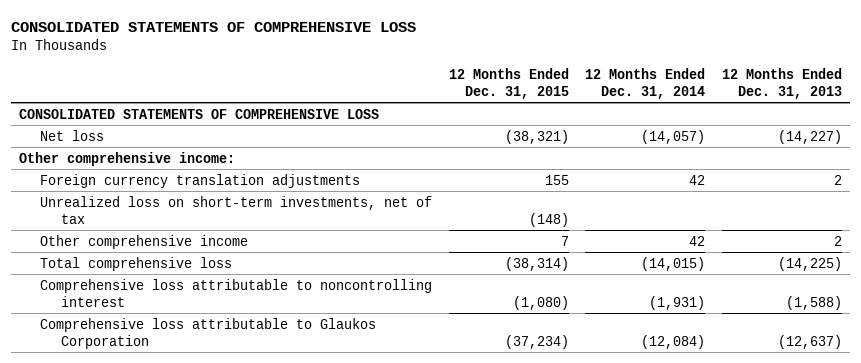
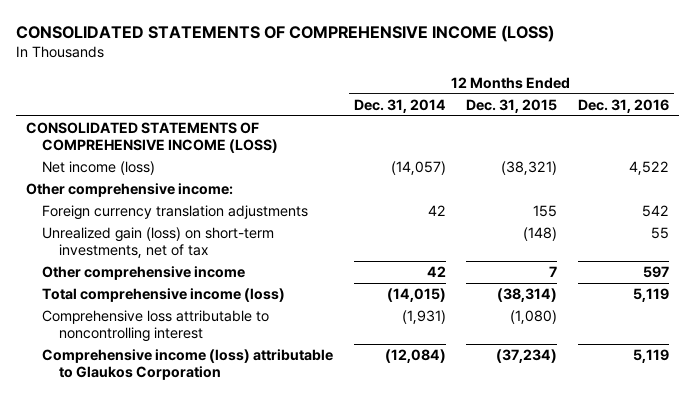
[10,21,416,32] CONSOLIDATED STATEMENTS OF COMPREHENSIVE LOSS -> [15,24,554,42] CONSOLIDATED STATEMENTS OF COMPREHENSIVE INCOME (LOSS)
[721,67,842,99] 12 Months Ended Dec. 31, 2013 -> none
none -> [577,98,669,113] Dec. 31, 2016
[19,108,380,119] CONSOLIDATED STATEMENTS OF COMPREHENSIVE LOSS -> [25,122,279,154] CONSOLIDATED STATEMENTS OF COMPREHENSIVE INCOME (LOSS)
[40,129,105,141] Net loss -> [42,161,156,176] Net income (loss)
[40,195,433,224] Unrealized loss on short-term investments, net of tax -> [42,227,275,259] Unrealized gain (loss) on short-term investments, net of tax
[40,256,233,271] Total comprehensive loss -> [42,288,286,303] Total comprehensive income (loss)
[40,317,377,349] Comprehensive loss attributable to Glaukos Corporation -> [42,349,334,381] Comprehensive income (loss) attributable to Glaukos Corporation

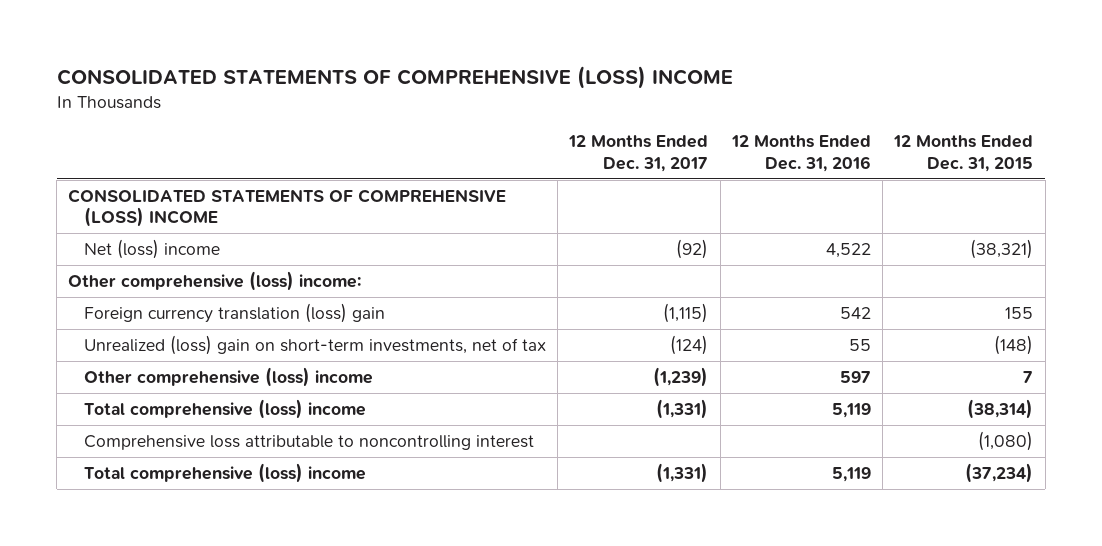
[15,24,554,42] CONSOLIDATED STATEMENTS OF COMPREHENSIVE INCOME (LOSS) -> [56,65,733,89] CONSOLIDATED STATEMENTS OF COMPREHENSIVE (LOSS) INCOME
[353,98,446,113] Dec. 31, 2014 -> none
none -> [568,135,709,172] 12 Months Ended Dec. 31, 2017
[25,122,279,154] CONSOLIDATED STATEMENTS OF COMPREHENSIVE INCOME (LOSS) -> [68,189,507,228] CONSOLIDATED STATEMENTS OF COMPREHENSIVE (LOSS) INCOME
[42,161,156,176] Net income (loss) -> [83,239,220,260] Net (loss) income
[25,183,233,198] Other comprehensive income: -> [68,271,362,292] Other comprehensive (loss) income:
[42,205,309,221] Foreign currency translation adjustments -> [83,303,385,324] Foreign currency translation (loss) gain
[42,227,275,259] Unrealized gain (loss) on short-term investments, net of tax -> [83,335,546,356] Unrealized (loss) gain on short-term investments, net of tax
[42,266,246,281] Other comprehensive income -> [83,367,373,388] Other comprehensive (loss) income
[42,288,286,303] Total comprehensive income (loss) -> [83,399,366,420] Total comprehensive (loss) income
[42,349,334,381] Comprehensive income (loss) attributable to Glaukos Corporation -> [83,463,366,484] Total comprehensive (loss) income

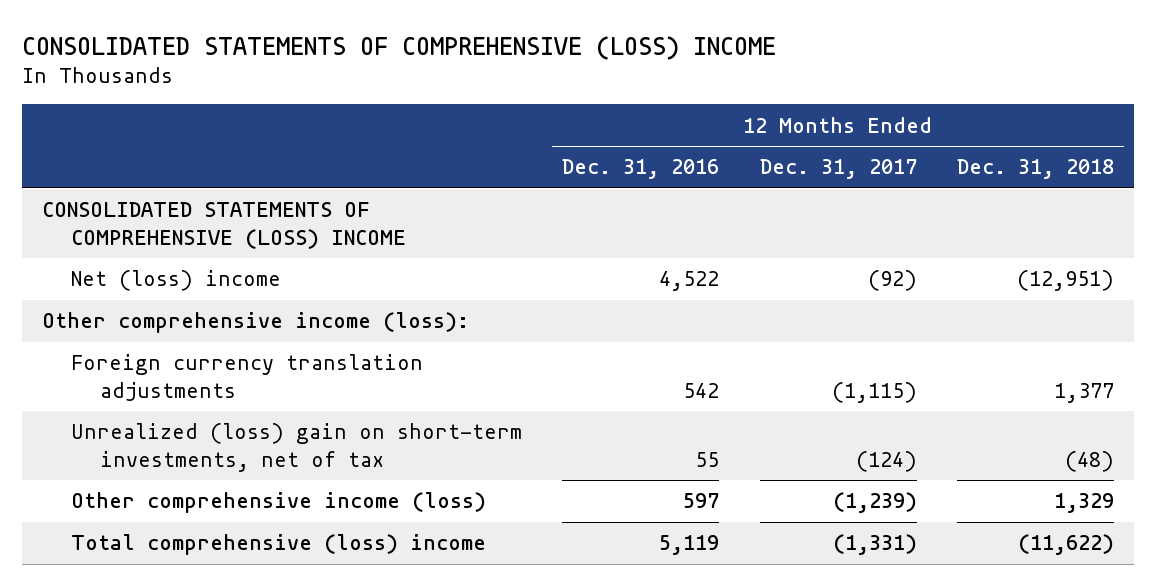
[893,135,1034,172] 12 Months Ended Dec. 31, 2015 -> none
none -> [956,159,1114,180] Dec. 31, 2018
[68,271,362,292] Other comprehensive (loss) income: -> [41,312,469,334] Other comprehensive income (loss):
[83,303,385,324] Foreign currency translation (loss) gain -> [70,354,423,401] Foreign currency translation adjustments
[83,399,366,420] Total comprehensive (loss) income -> none
[83,435,534,451] Comprehensive loss attributable to noncontrolling interest -> none
[83,367,373,388] Other comprehensive (loss) income -> [70,492,486,514] Other comprehensive income (loss)

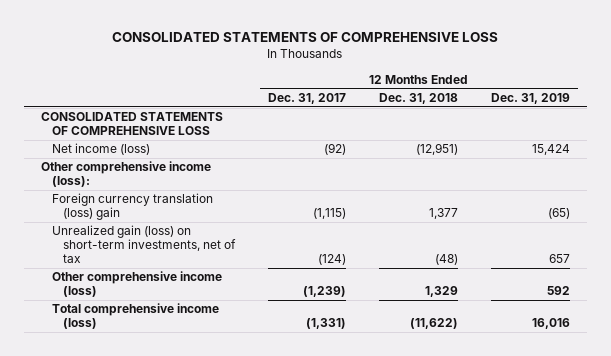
[21,35,776,60] CONSOLIDATED STATEMENTS OF COMPREHENSIVE (LOSS) INCOME -> [112,32,499,43] CONSOLIDATED STATEMENTS OF COMPREHENSIVE LOSS
[562,159,720,180] Dec. 31, 2016 -> none
none -> [491,92,571,104] Dec. 31, 2019
[41,202,406,249] CONSOLIDATED STATEMENTS OF COMPREHENSIVE (LOSS) INCOME -> [40,112,223,136] CONSOLIDATED STATEMENTS OF COMPREHENSIVE LOSS
[70,270,281,292] Net (loss) income -> [51,143,150,156] Net income (loss)
[70,354,423,401] Foreign currency translation adjustments -> [51,193,213,221] Foreign currency translation (loss) gain
[70,423,522,472] Unrealized (loss) gain on short-term investments, net of tax -> [51,225,237,264] Unrealized gain (loss) on short-term investments, net of tax
[70,534,486,556] Total comprehensive (loss) income -> [51,303,219,330] Total comprehensive income (loss)

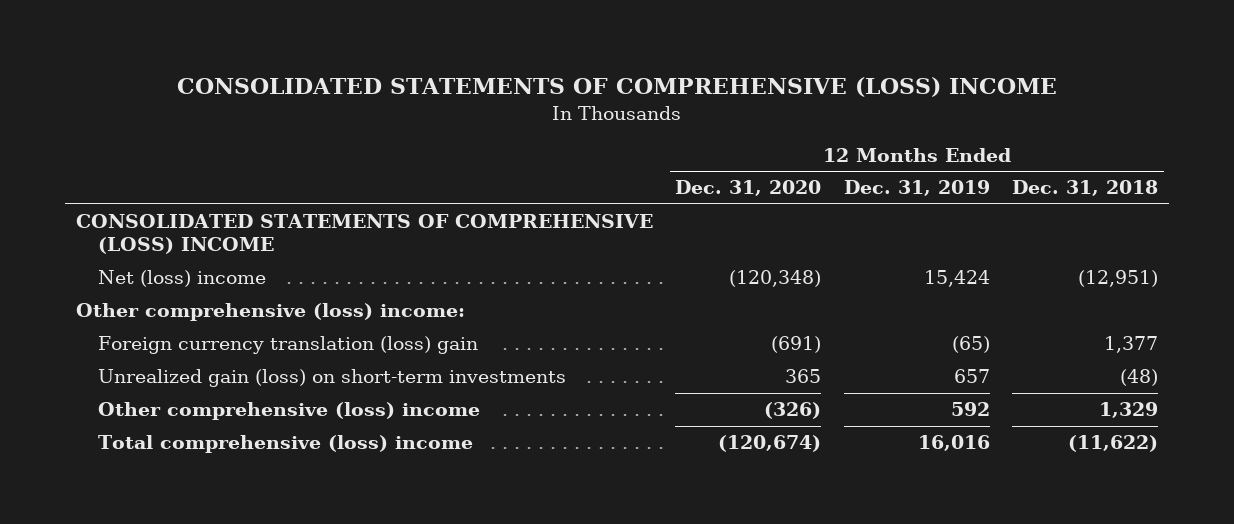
[112,32,499,43] CONSOLIDATED STATEMENTS OF COMPREHENSIVE LOSS -> [177,77,1058,98] CONSOLIDATED STATEMENTS OF COMPREHENSIVE (LOSS) INCOME
[268,92,347,104] Dec. 31, 2017 -> none
none -> [675,180,822,197] Dec. 31, 2020
[40,112,223,136] CONSOLIDATED STATEMENTS OF COMPREHENSIVE LOSS -> [76,214,654,255] CONSOLIDATED STATEMENTS OF COMPREHENSIVE (LOSS) INCOME
[51,143,150,156] Net income (loss) -> [97,270,266,288] Net (loss) income
[40,161,211,188] Other comprehensive income (loss): -> [76,303,466,322] Other comprehensive (loss) income:
[51,225,237,264] Unrealized gain (loss) on short-term investments, net of tax -> [97,369,566,388] Unrealized gain (loss) on short-term investments
[51,271,222,298] Other comprehensive income (loss) -> [97,402,480,421] Other comprehensive (loss) income
[51,303,219,330] Total comprehensive income (loss) -> [97,435,473,454] Total comprehensive (loss) income

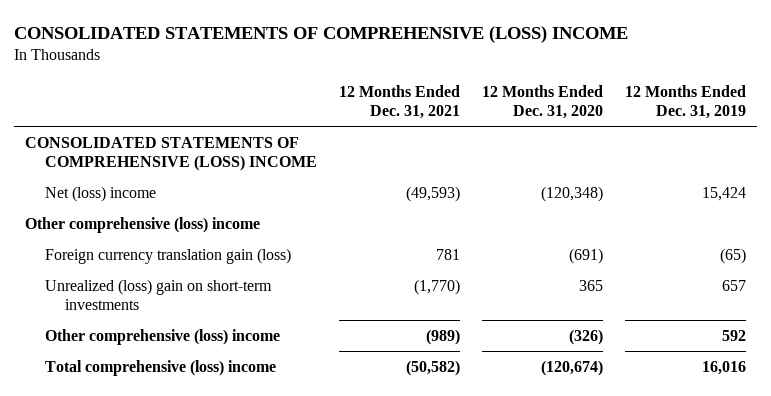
[1012,180,1159,197] Dec. 31, 2018 -> none
none -> [338,84,460,119] 12 Months Ended Dec. 31, 2021
[76,303,466,322] Other comprehensive (loss) income: -> [25,216,261,233] Other comprehensive (loss) income
[97,336,478,355] Foreign currency translation (loss) gain -> [44,247,291,264] Foreign currency translation gain (loss)
[97,369,566,388] Unrealized gain (loss) on short-term investments -> [44,278,272,310] Unrealized (loss) gain on short-term investments

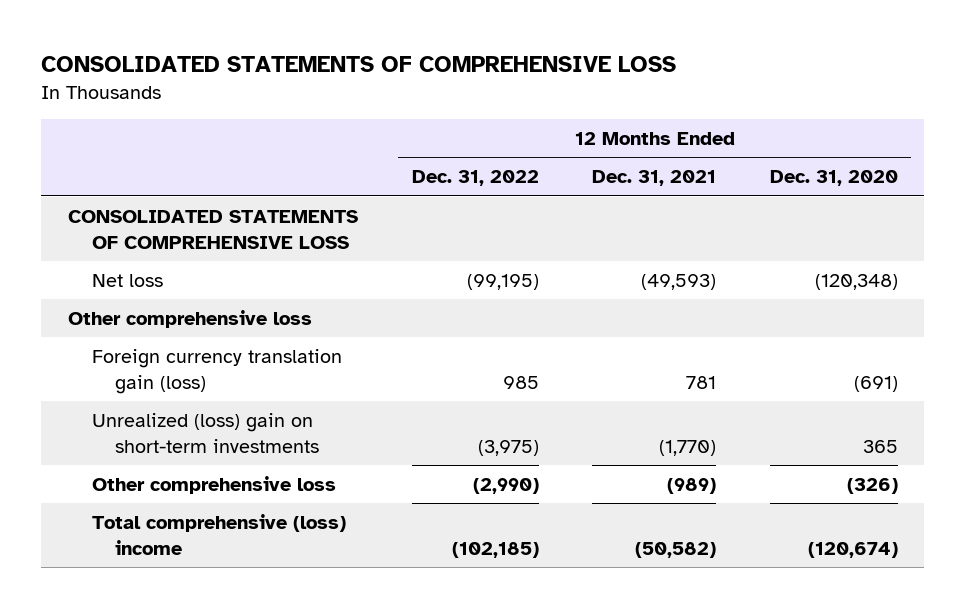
[14,25,629,43] CONSOLIDATED STATEMENTS OF COMPREHENSIVE (LOSS) INCOME -> [41,56,677,73] CONSOLIDATED STATEMENTS OF COMPREHENSIVE LOSS
[625,84,747,119] 12 Months Ended Dec. 31, 2019 -> none
none -> [411,170,539,187] Dec. 31, 2022
[25,136,317,171] CONSOLIDATED STATEMENTS OF COMPREHENSIVE (LOSS) INCOME -> [68,209,359,249] CONSOLIDATED STATEMENTS OF COMPREHENSIVE LOSS
[44,185,156,202] Net (loss) income -> [91,273,163,287] Net loss
[25,216,261,233] Other comprehensive (loss) income -> [68,309,313,328] Other comprehensive loss
[44,328,280,345] Other comprehensive (loss) income -> [91,475,336,494] Other comprehensive loss

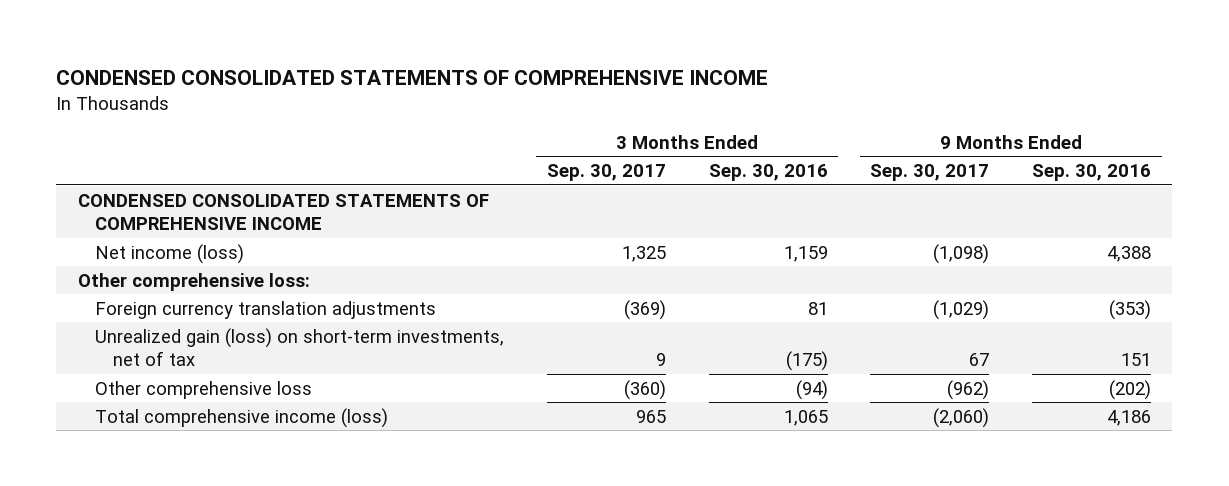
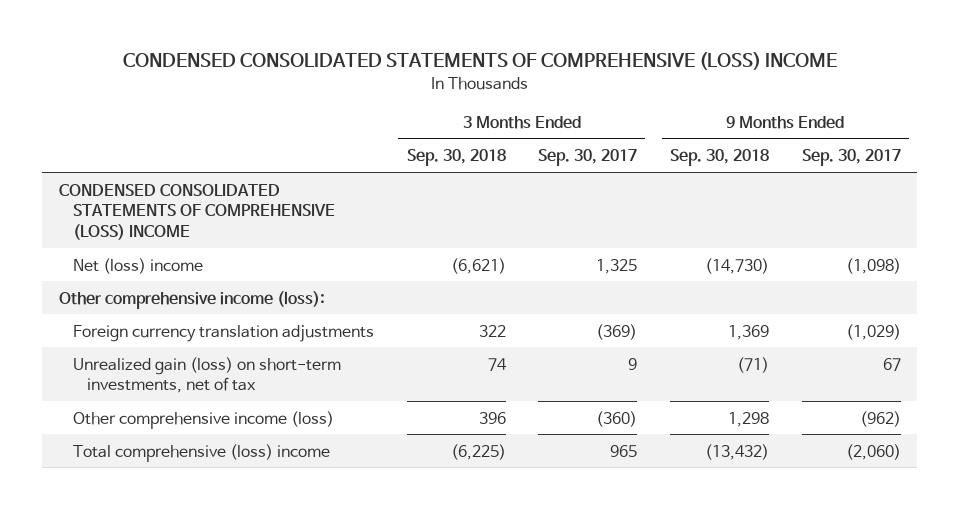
[56,69,769,85] CONDENSED CONSOLIDATED STATEMENTS OF COMPREHENSIVE INCOME -> [122,52,837,71] CONDENSED CONSOLIDATED STATEMENTS OF COMPREHENSIVE (LOSS) INCOME
[708,164,828,182] Sep. 30, 2016 -> none
[1031,164,1151,182] Sep. 30, 2016 -> none
none -> [406,149,506,167] Sep. 30, 2018
none -> [670,149,770,167] Sep. 30, 2018
[77,193,489,230] CONDENSED CONSOLIDATED STATEMENTS OF COMPREHENSIVE INCOME -> [58,183,335,241] CONDENSED CONSOLIDATED STATEMENTS OF COMPREHENSIVE (LOSS) INCOME
[95,243,245,264] Net income (loss) -> [72,257,203,274] Net (loss) income
[77,272,310,291] Other comprehensive loss: -> [58,290,325,309] Other comprehensive income (loss):
[95,380,313,399] Other comprehensive loss -> [72,410,334,429] Other comprehensive income (loss)
[95,407,389,428] Total comprehensive income (loss) -> [72,443,330,462] Total comprehensive (loss) income

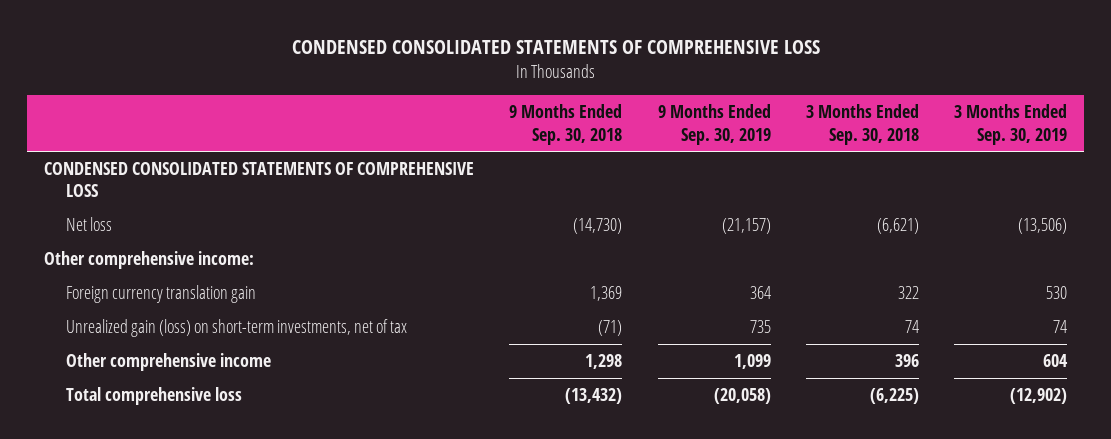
[122,52,837,71] CONDENSED CONSOLIDATED STATEMENTS OF COMPREHENSIVE (LOSS) INCOME -> [291,40,820,55] CONDENSED CONSOLIDATED STATEMENTS OF COMPREHENSIVE LOSS
[538,149,638,167] Sep. 30, 2017 -> none
[801,149,901,167] Sep. 30, 2017 -> none
none -> [657,104,771,145] 9 Months Ended Sep. 30, 2019
none -> [953,104,1067,145] 3 Months Ended Sep. 30, 2019
[58,183,335,241] CONDENSED CONSOLIDATED STATEMENTS OF COMPREHENSIVE (LOSS) INCOME -> [44,162,475,198] CONDENSED CONSOLIDATED STATEMENTS OF COMPREHENSIVE LOSS
[72,257,203,274] Net (loss) income -> [66,217,113,232] Net loss
[58,290,325,309] Other comprehensive income (loss): -> [44,251,255,270] Other comprehensive income:
[72,324,374,342] Foreign currency translation adjustments -> [66,285,257,304] Foreign currency translation gain
[72,410,334,429] Other comprehensive income (loss) -> [66,353,272,372] Other comprehensive income
[72,443,330,462] Total comprehensive (loss) income -> [66,387,243,406] Total comprehensive loss

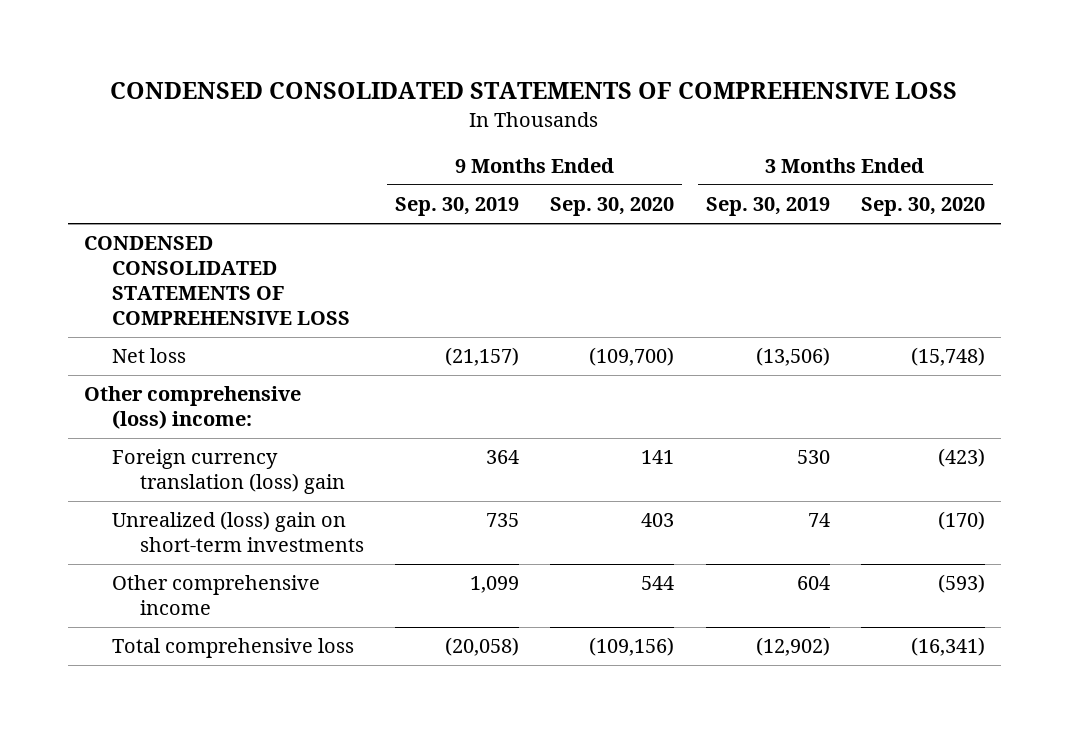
[509,104,623,145] 9 Months Ended Sep. 30, 2018 -> none
[805,104,919,145] 3 Months Ended Sep. 30, 2018 -> none
none -> [550,197,675,217] Sep. 30, 2020
none -> [860,197,985,217] Sep. 30, 2020
[44,251,255,270] Other comprehensive income: -> [83,386,301,430] Other comprehensive (loss) income:
[66,285,257,304] Foreign currency translation gain -> [111,449,345,495] Foreign currency translation (loss) gain
[66,319,408,338] Unrealized gain (loss) on short-term investments, net of tax -> [111,511,364,553] Unrealized (loss) gain on short-term investments

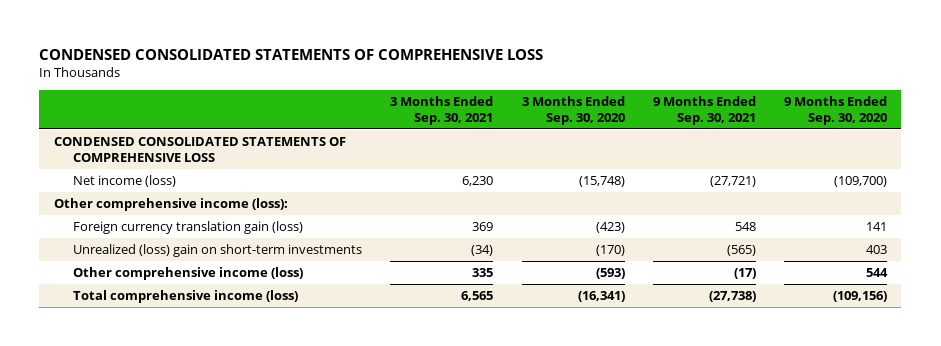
[394,197,519,217] Sep. 30, 2019 -> none
[705,197,830,217] Sep. 30, 2019 -> none
none -> [390,95,494,125] 3 Months Ended Sep. 30, 2021
none -> [652,95,756,125] 9 Months Ended Sep. 30, 2021
[111,348,186,364] Net loss -> [72,174,176,187] Net income (loss)
[83,386,301,430] Other comprehensive (loss) income: -> [53,197,288,211] Other comprehensive income (loss):
[111,449,345,495] Foreign currency translation (loss) gain -> [72,220,303,234] Foreign currency translation gain (loss)
[111,575,320,616] Other comprehensive income -> [72,266,303,280] Other comprehensive income (loss)
[111,638,354,659] Total comprehensive loss -> [72,289,298,303] Total comprehensive income (loss)

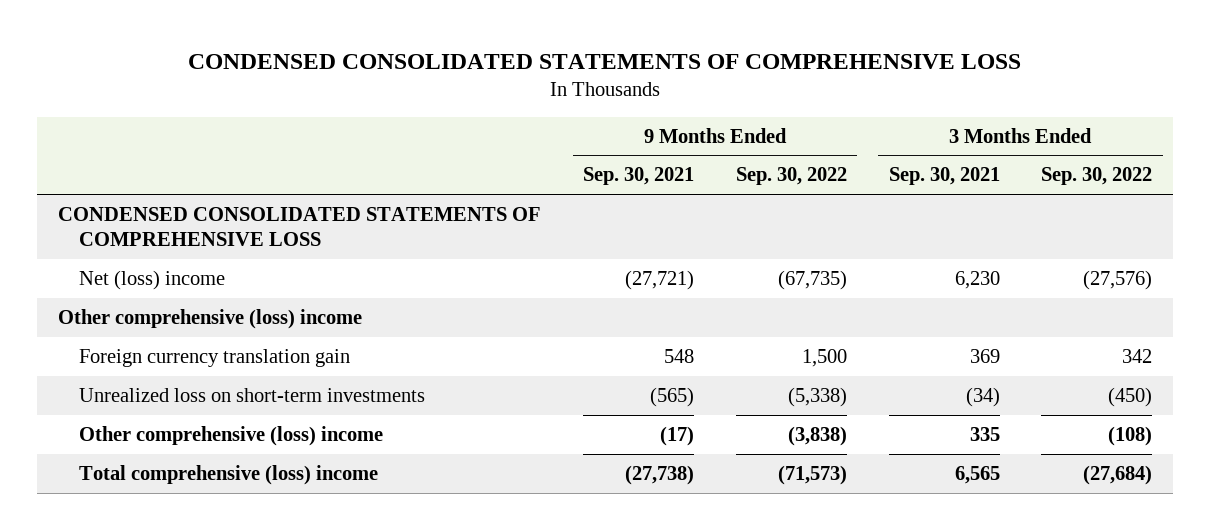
[521,95,625,125] 3 Months Ended Sep. 30, 2020 -> none
[784,95,888,125] 9 Months Ended Sep. 30, 2020 -> none
none -> [735,167,847,186] Sep. 30, 2022
none -> [1041,167,1153,186] Sep. 30, 2022
[72,174,176,187] Net income (loss) -> [79,270,226,291] Net (loss) income
[53,197,288,211] Other comprehensive income (loss): -> [58,309,363,330] Other comprehensive (loss) income
[72,220,303,234] Foreign currency translation gain (loss) -> [79,349,351,368] Foreign currency translation gain
[72,243,362,257] Unrealized (loss) gain on short-term investments -> [79,388,426,403] Unrealized loss on short-term investments
[72,266,303,280] Other comprehensive income (loss) -> [79,426,384,447] Other comprehensive (loss) income
[72,289,298,303] Total comprehensive income (loss) -> [79,465,379,486] Total comprehensive (loss) income

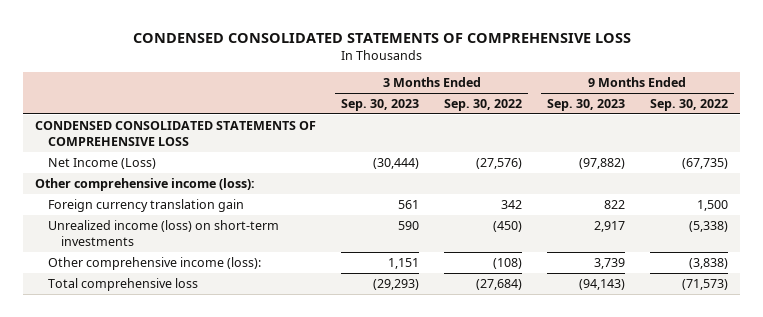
[583,167,695,186] Sep. 30, 2021 -> none
[888,167,1000,186] Sep. 30, 2021 -> none
none -> [341,98,420,111] Sep. 30, 2023
none -> [547,98,626,111] Sep. 30, 2023
[79,270,226,291] Net (loss) income -> [48,157,157,169] Net Income (Loss)
[58,309,363,330] Other comprehensive (loss) income -> [35,177,256,191] Other comprehensive income (loss):
[79,388,426,403] Unrealized loss on short-term investments -> [48,219,280,247] Unrealized income (loss) on short-term investments
[79,426,384,447] Other comprehensive (loss) income -> [48,256,262,270] Other comprehensive income (loss):
[79,465,379,486] Total comprehensive (loss) income -> [48,277,199,291] Total comprehensive loss

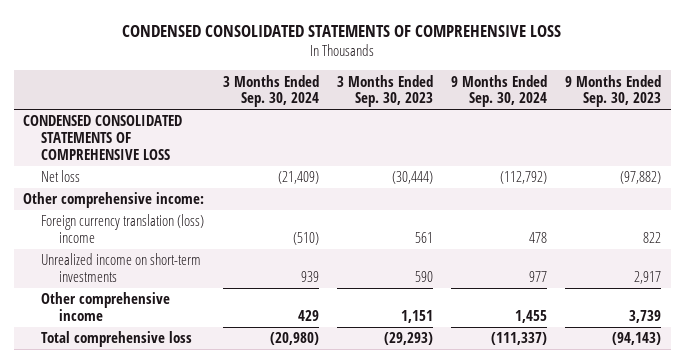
[444,98,523,111] Sep. 30, 2022 -> none
[649,98,728,111] Sep. 30, 2022 -> none
none -> [222,74,319,108] 3 Months Ended Sep. 30, 2024
none -> [451,74,548,108] 9 Months Ended Sep. 30, 2024
[48,157,157,169] Net Income (Loss) -> [41,170,81,183] Net loss
[35,177,256,191] Other comprehensive income (loss): -> [23,192,205,209] Other comprehensive income:
[48,198,245,212] Foreign currency translation gain -> [41,214,205,243] Foreign currency translation (loss) income
[48,219,280,247] Unrealized income (loss) on short-term investments -> [41,253,202,282] Unrealized income on short-term investments
[48,256,262,270] Other comprehensive income (loss): -> [41,292,171,321] Other comprehensive income

